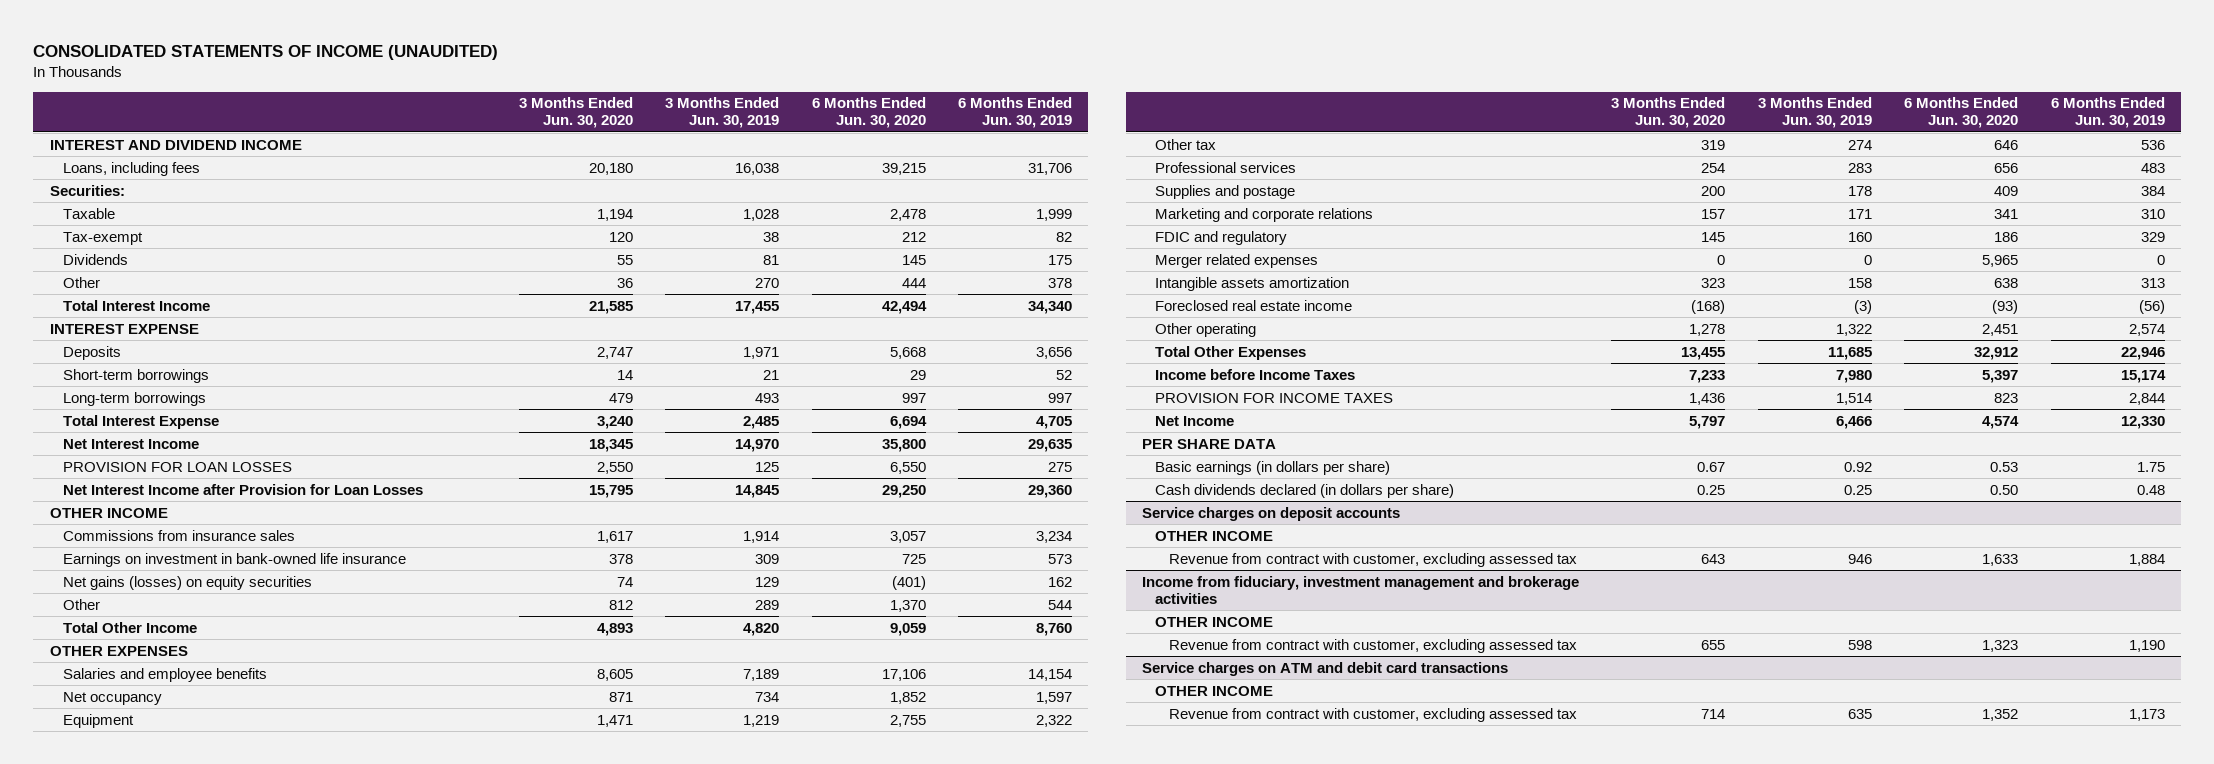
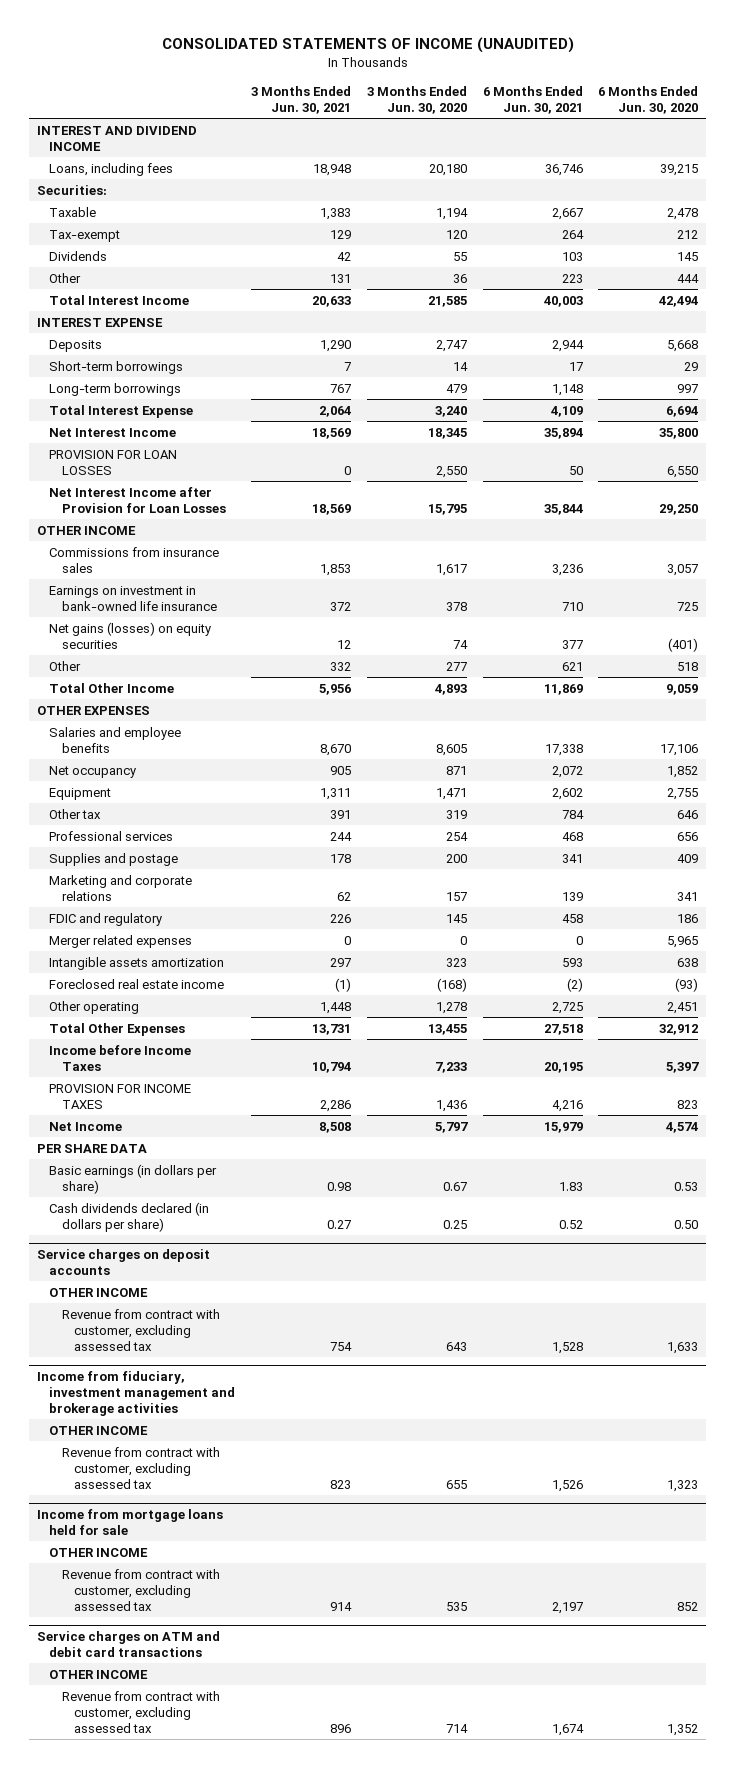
[665,97,780,129] 3 Months Ended Jun. 30, 2019 -> none
[958,97,1073,129] 6 Months Ended Jun. 30, 2019 -> none
none -> [251,85,352,115] 3 Months Ended Jun. 30, 2021
none -> [482,85,583,115] 6 Months Ended Jun. 30, 2021
[609,599,634,610] 812 -> [445,661,467,671] 277
[889,599,926,612] 1,370 -> [677,661,699,671] 518
none -> [36,1508,223,1535] Income from mortgage loans held for sale
none -> [49,1547,149,1557] OTHER INCOME
none -> [61,1568,220,1612] Revenue from contract with customer, excluding assessed tax

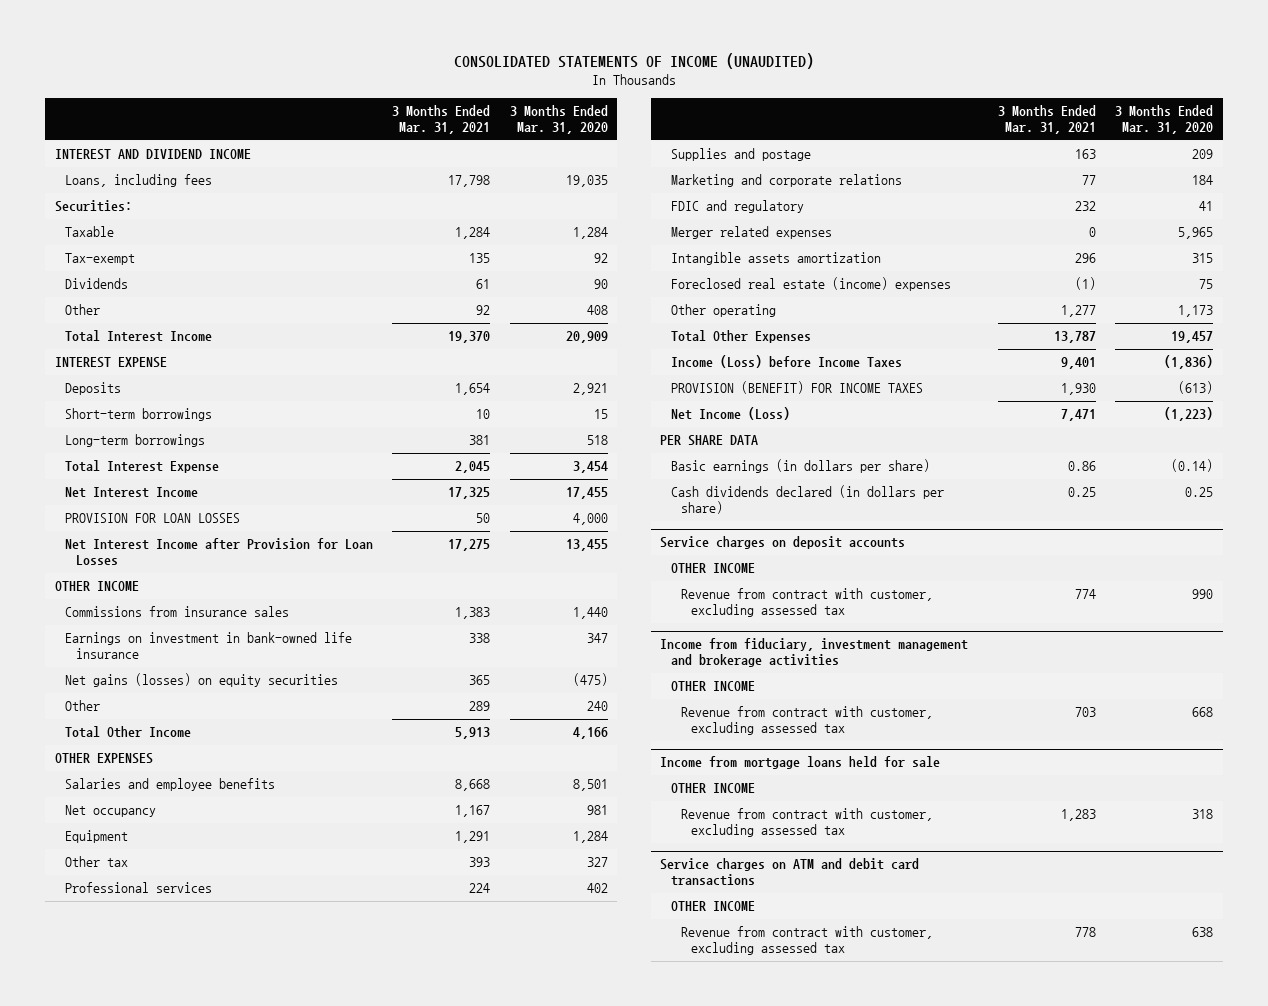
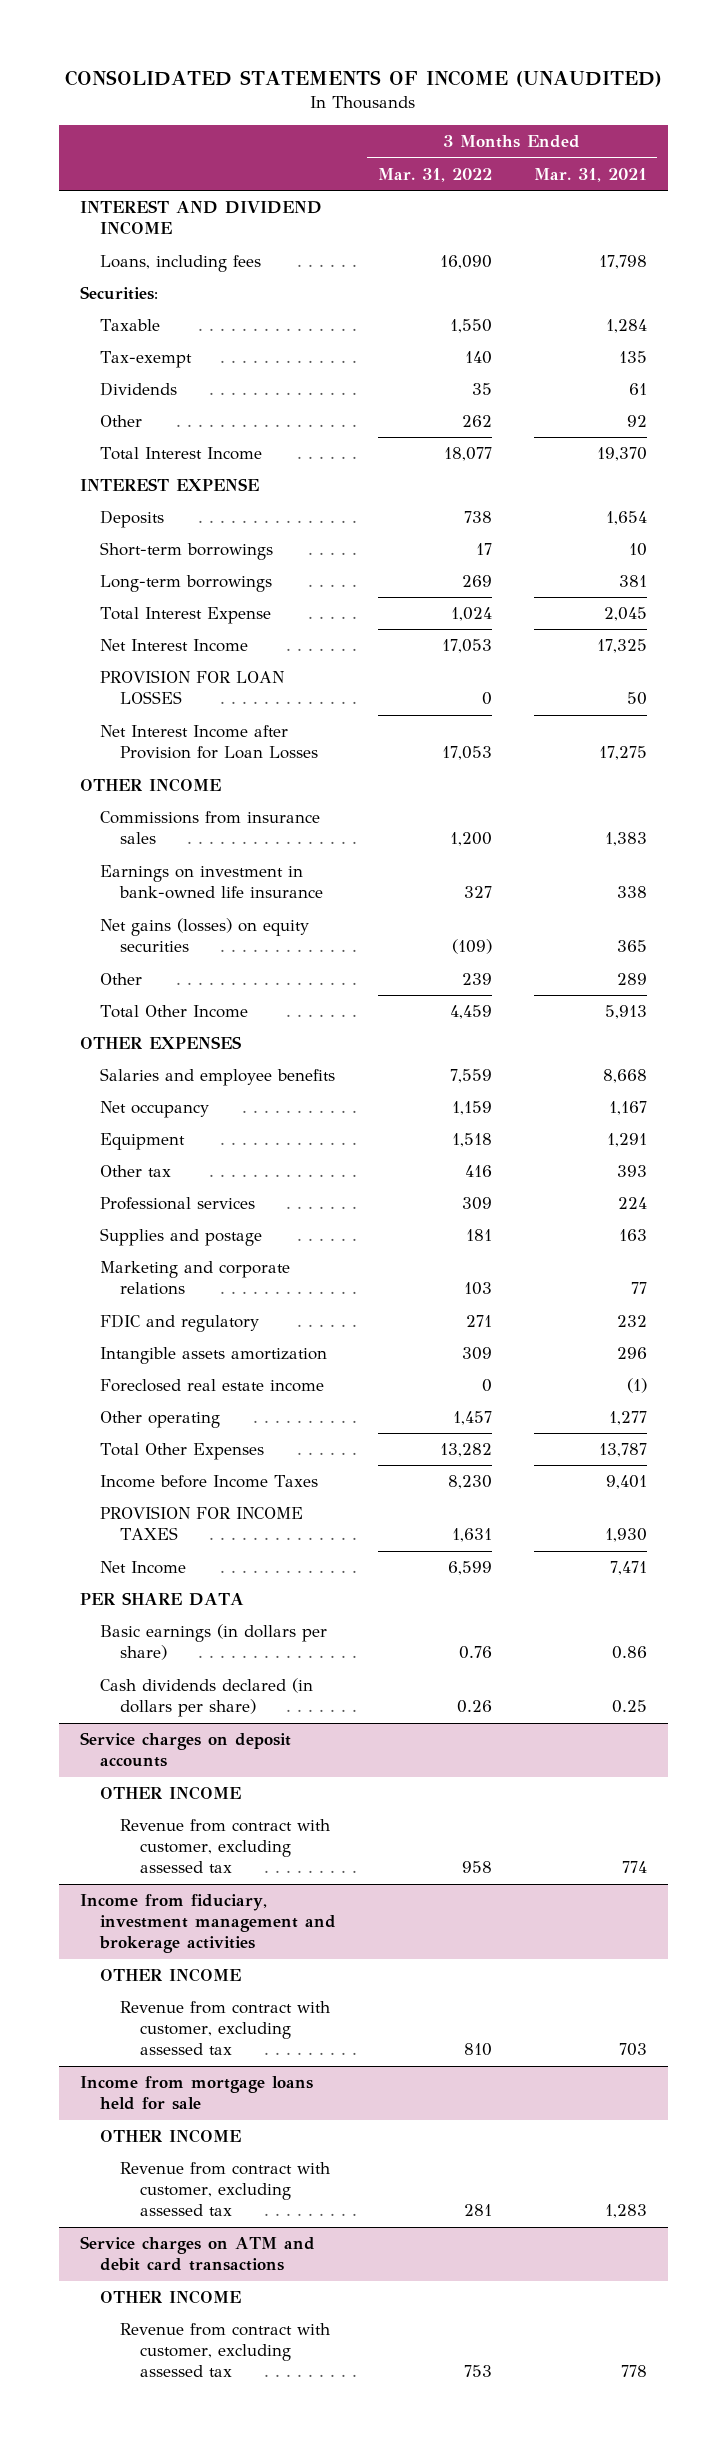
[509,105,608,135] 3 Months Ended Mar. 31, 2020 -> none
none -> [377,167,492,182] Mar. 31, 2022
[670,226,832,240] Merger related expenses -> none
[670,277,951,292] Foreclosed real estate (income) expenses -> [100,1379,325,1393] Foreclosed real estate income
[670,355,902,369] Income (Loss) before Income Taxes -> [100,1475,319,1489] Income before Income Taxes
[670,381,923,395] PROVISION (BENEFIT) FOR INCOME TAXES -> [100,1506,304,1541] PROVISION FOR INCOME TAXES
[670,407,790,421] Net Income (Loss) -> [100,1561,187,1575] Net Income

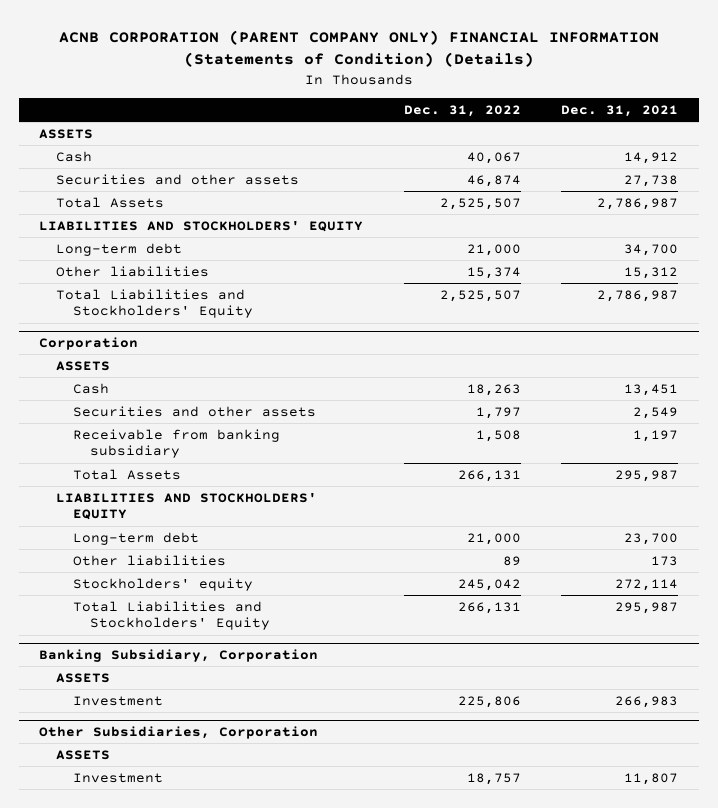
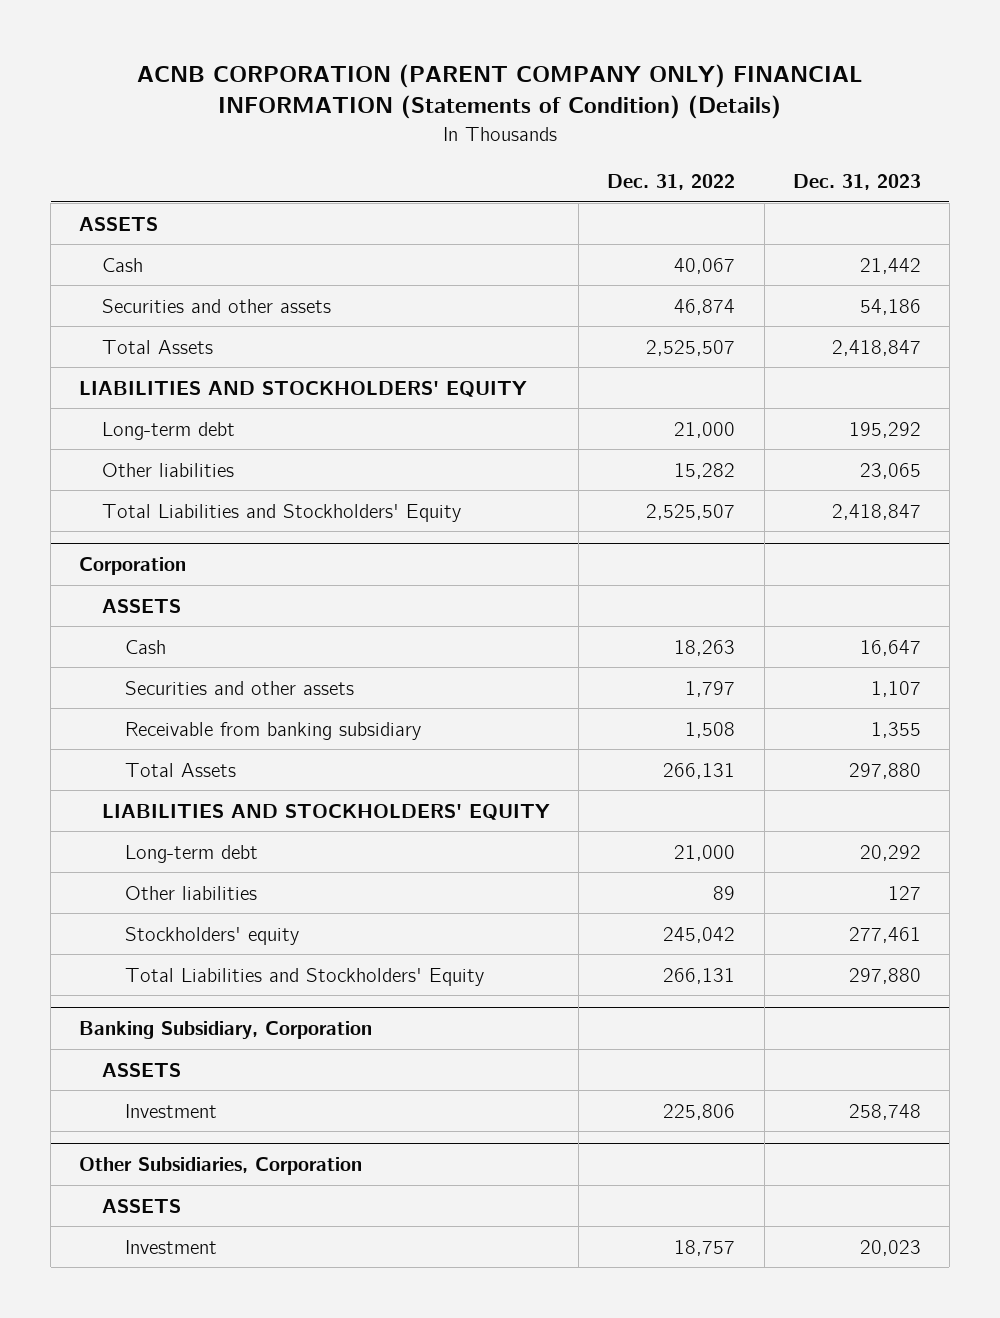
[561,104,679,117] Dec. 31, 2021 -> none
none -> [792,174,921,191] Dec. 31, 2023
[466,266,521,279] 15,374 -> [674,462,736,479] 15,282

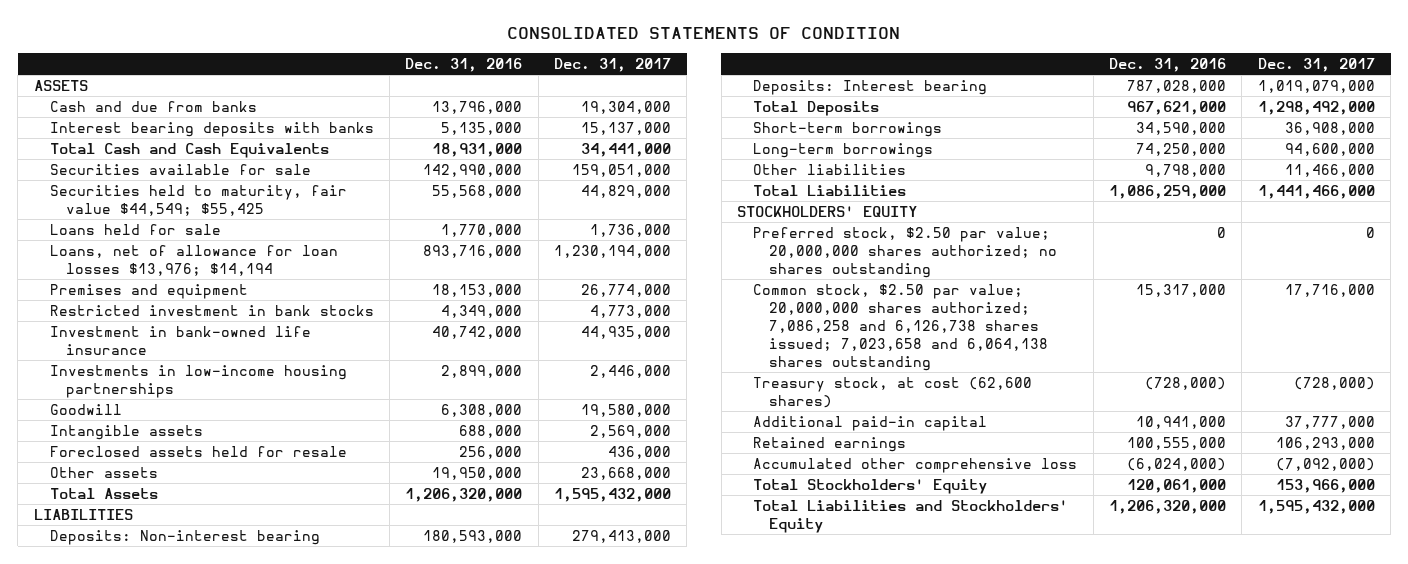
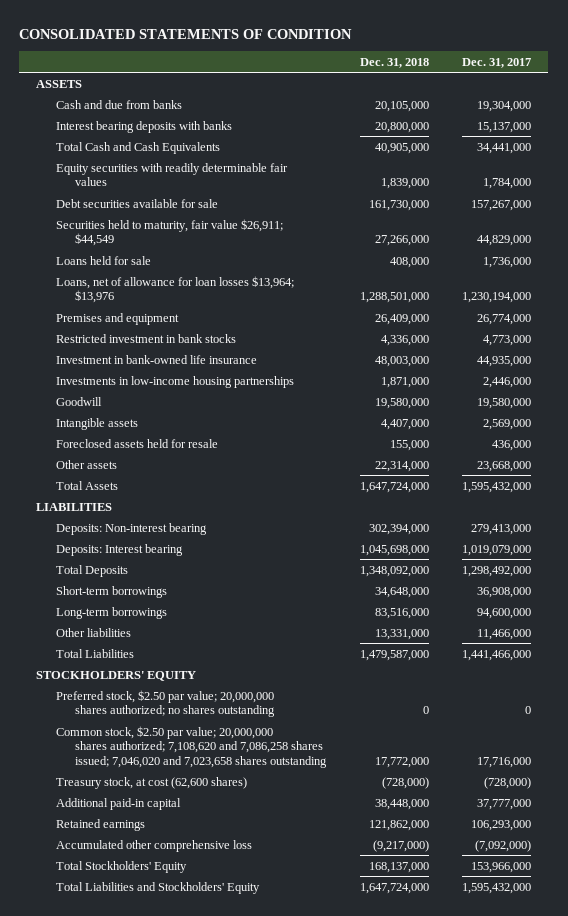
[405,57,523,72] Dec. 31, 2016 -> none
none -> [359,57,429,68] Dec. 31, 2018
none -> [55,162,288,187] Equity securities with readily determinable fair values
[49,163,311,175] Securities available for sale -> [55,198,218,208] Debt securities available for sale
[572,163,672,177] 159,051,000 -> [471,199,532,211] 157,267,000
[49,184,347,216] Securities held to maturity, fair value $44,549; $55,425 -> [55,218,283,247] Securities held to maturity, fair value $26,911; $44,549
[49,244,338,276] Loans, net of allowance for loan losses $13,976; $14,194 -> [55,275,294,304] Loans, net of allowance for loan losses $13,964; $13,976
[753,283,1049,371] Common stock, $2.50 par value; 20,000,000 shares authorized; 7,086,258 and 6,126,738 shares issued; 7,023,658 and 6,064,138 shares outstanding -> [55,725,328,768] Common stock, $2.50 par value; 20,000,000 shares authorized; 7,108,620 and 7,086,258 shares issued; 7,046,020 and 7,023,658 shares outstanding

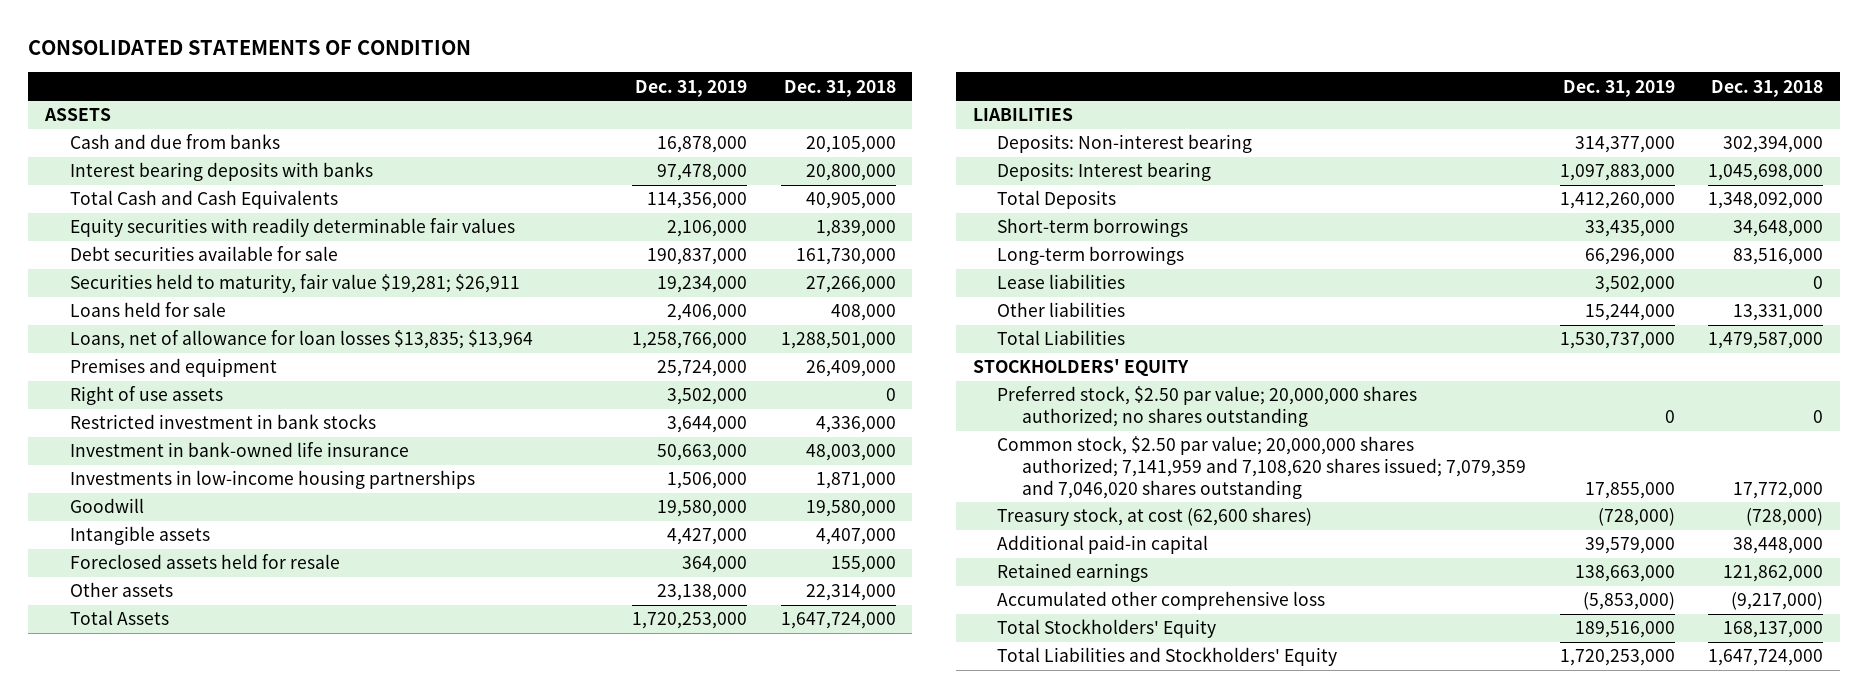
[462,57,532,68] Dec. 31, 2017 -> none
none -> [635,79,748,97] Dec. 31, 2019
[55,218,283,247] Securities held to maturity, fair value $26,911; $44,549 -> [69,274,520,294] Securities held to maturity, fair value $19,281; $26,911
[55,275,294,304] Loans, net of allowance for loan losses $13,964; $13,976 -> [69,330,533,350] Loans, net of allowance for loan losses $13,835; $13,964
none -> [69,386,223,406] Right of use assets
none -> [997,274,1126,290] Lease liabilities
[55,725,328,768] Common stock, $2.50 par value; 20,000,000 shares authorized; 7,108,620 and 7,086,258 shares issued; 7,046,020 and 7,023,658 shares outstanding -> [997,436,1527,499] Common stock, $2.50 par value; 20,000,000 shares authorized; 7,141,959 and 7,108,620 shares issued; 7,079,359 and 7,046,020 shares outstanding

